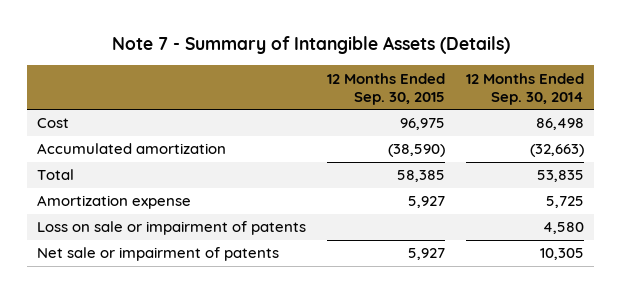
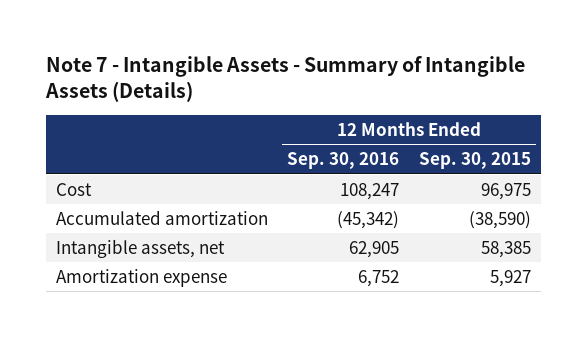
[111,36,510,55] Note 7 - Summary of Intangible Assets (Details) -> [44,55,525,103] Note 7 - Intangible Assets - Summary of Intangible Assets (Details)
[466,72,585,105] 12 Months Ended Sep. 30, 2014 -> none
none -> [287,152,400,170] Sep. 30, 2016
[37,169,75,181] Total -> [55,238,225,258] Intangible assets, net
[37,221,307,236] Loss on sale or impairment of patents -> none
[37,247,280,262] Net sale or impairment of patents -> none

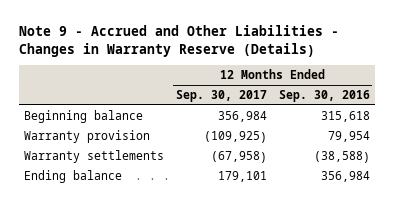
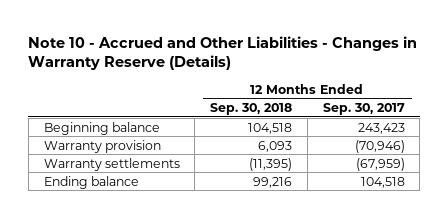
[18,25,339,57] Note 9 - Accrued and Other Liabilities - Changes in Warranty Reserve (Details) -> [28,35,418,71] Note 10 - Accrued and Other Liabilities - Changes in Warranty Reserve (Details)
[278,90,370,103] Sep. 30, 2016 -> none
none -> [210,102,293,115] Sep. 30, 2018
[217,111,267,123] 356,984 -> [357,122,405,134] 243,423
[203,131,267,144] (109,925) -> [354,139,405,153] (70,946)
[210,151,267,164] (67,958) -> [355,157,405,171] (67,959)
[217,171,267,183] 179,101 -> [360,176,405,188] 104,518

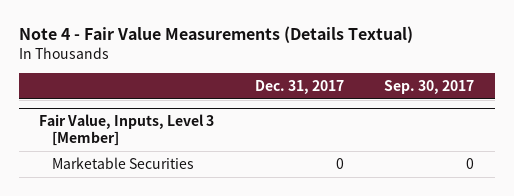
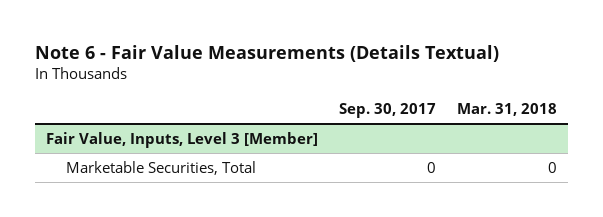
[18,26,413,44] Note 4 - Fair Value Measurements (Details Textual) -> [35,44,500,62] Note 6 - Fair Value Measurements (Details Textual)
[254,79,344,94] Dec. 31, 2017 -> none
none -> [457,103,558,117] Mar. 31, 2018
[52,157,195,170] Marketable Securities -> [66,160,257,175] Marketable Securities, Total

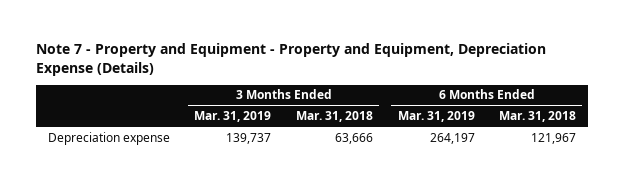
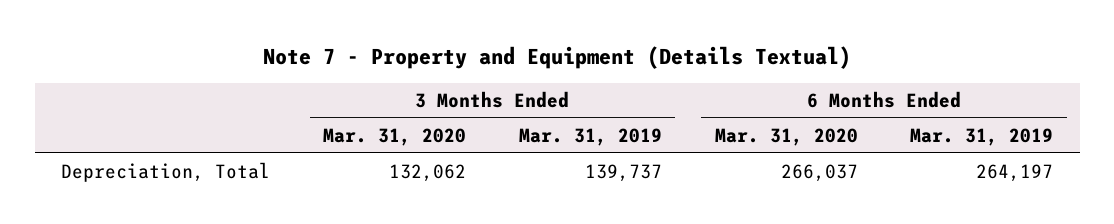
[35,43,546,76] Note 7 - Property and Equipment - Property and Equipment, Depreciation Expense (Details) -> [263,45,852,69] Note 7 - Property and Equipment (Details Textual)
[295,111,373,123] Mar. 31, 2018 -> none
[499,111,577,123] Mar. 31, 2018 -> none
none -> [322,127,466,146] Mar. 31, 2020
none -> [714,127,858,146] Mar. 31, 2020
[47,131,170,145] Depreciation expense -> [61,162,271,183] Depreciation, Total

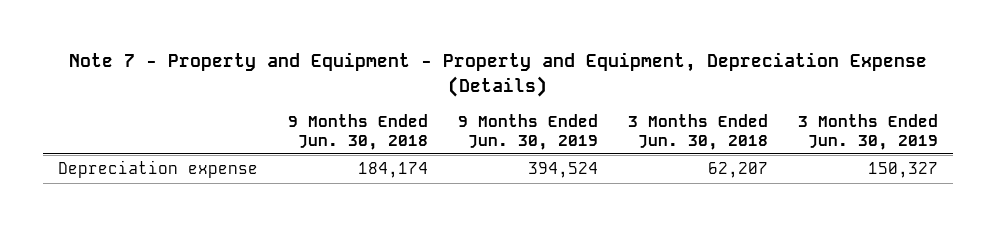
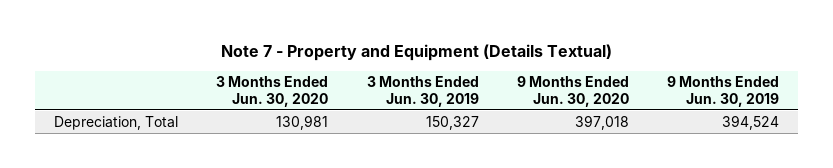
[68,52,927,97] Note 7 - Property and Equipment - Property and Equipment, Depreciation Expense (Details) -> [220,43,612,61] Note 7 - Property and Equipment (Details Textual)
[287,114,428,150] 9 Months Ended Jun. 30, 2018 -> none
[628,114,769,150] 3 Months Ended Jun. 30, 2018 -> none
none -> [216,75,329,107] 3 Months Ended Jun. 30, 2020
none -> [516,75,629,107] 9 Months Ended Jun. 30, 2020
[57,160,258,179] Depreciation expense -> [54,116,179,131] Depreciation, Total

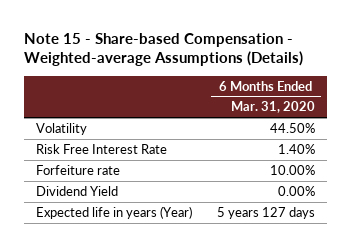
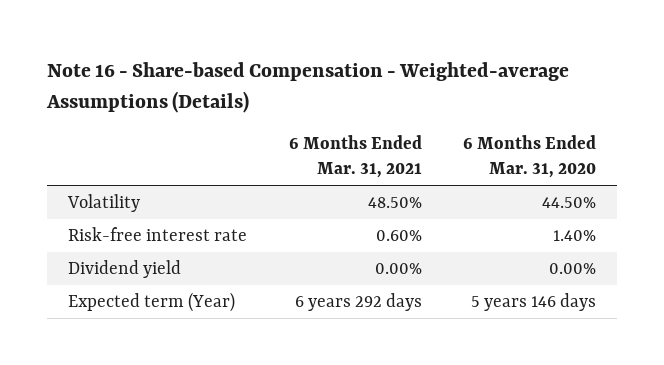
[24,32,304,67] Note 15 - Share-based Compensation - Weighted-average Assumptions (Details) -> [45,62,569,113] Note 16 - Share-based Compensation - Weighted-average Assumptions (Details)
none -> [288,135,422,179] 6 Months Ended Mar. 31, 2021
[36,164,121,175] Forfeiture rate -> none
[36,143,168,154] Risk Free Interest Rate -> [67,227,247,242] Risk-free interest rate
[36,185,119,196] Dividend Yield -> [67,260,181,279] Dividend yield
[36,205,193,219] Expected life in years (Year) -> [67,292,235,313] Expected term (Year)
[216,206,315,219] 5 years 127 days -> [471,293,597,312] 5 years 146 days

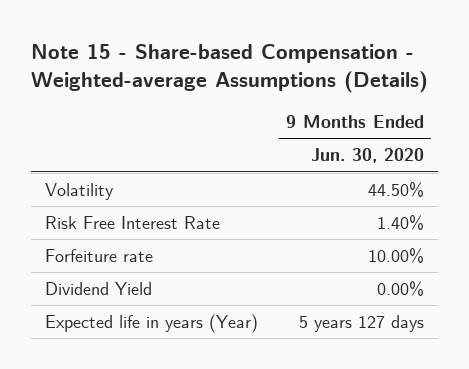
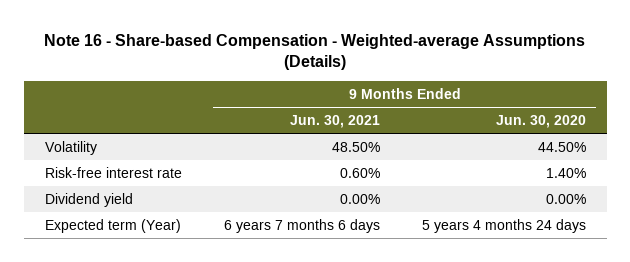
[30,43,428,94] Note 15 - Share-based Compensation - Weighted-average Assumptions (Details) -> [44,33,586,71] Note 16 - Share-based Compensation - Weighted-average Assumptions (Details)
none -> [289,115,380,129] Jun. 30, 2021
[44,248,153,262] Forfeiture rate -> none
[44,215,220,229] Risk Free Interest Rate -> [44,166,182,178] Risk-free interest rate
[44,281,152,295] Dividend Yield -> [44,192,133,207] Dividend yield
[44,313,258,333] Expected life in years (Year) -> [44,218,181,233] Expected term (Year)
[299,314,425,332] 5 years 127 days -> [421,218,586,233] 5 years 4 months 24 days

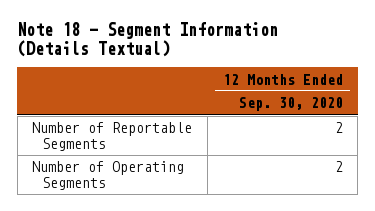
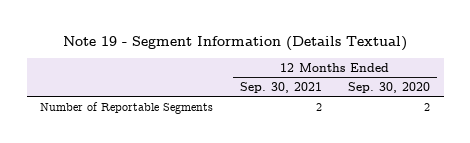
[17,22,279,58] Note 18 - Segment Information (Details Textual) -> [63,35,408,51] Note 19 - Segment Information (Details Textual)
none -> [239,81,322,93] Sep. 30, 2021
[32,161,185,191] Number of Operating Segments -> none

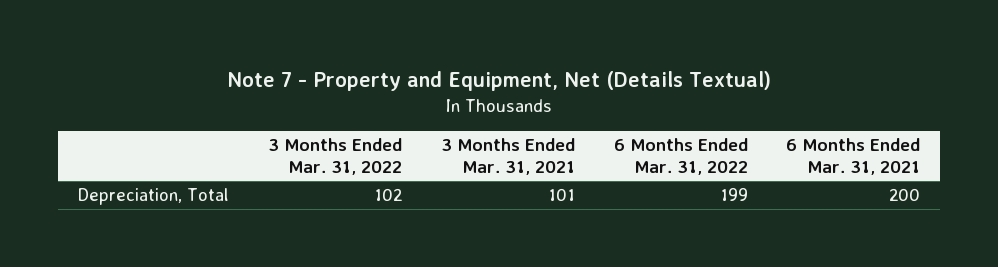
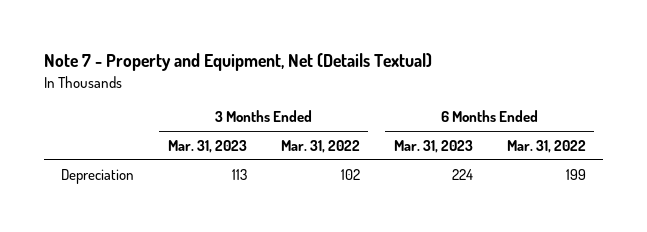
[440,138,575,175] 3 Months Ended Mar. 31, 2021 -> none
[786,138,921,175] 6 Months Ended Mar. 31, 2021 -> none
none -> [167,139,247,153] Mar. 31, 2023
none -> [393,139,473,153] Mar. 31, 2023
[77,188,230,206] Depreciation, Total -> [60,168,134,184] Depreciation

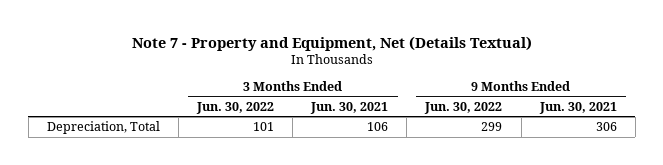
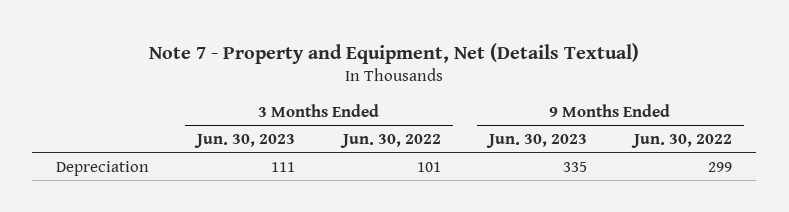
[310,102,389,115] Jun. 30, 2021 -> none
[538,102,617,115] Jun. 30, 2021 -> none
none -> [193,133,295,148] Jun. 30, 2023
none -> [485,133,587,148] Jun. 30, 2023
[46,121,160,135] Depreciation, Total -> [56,160,150,176] Depreciation

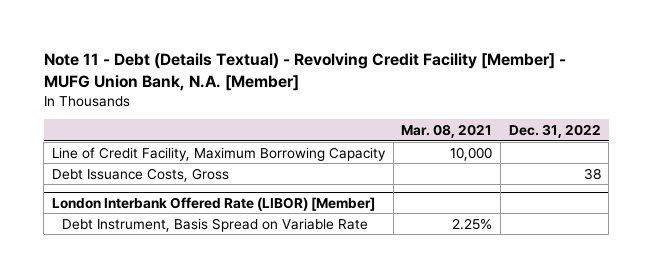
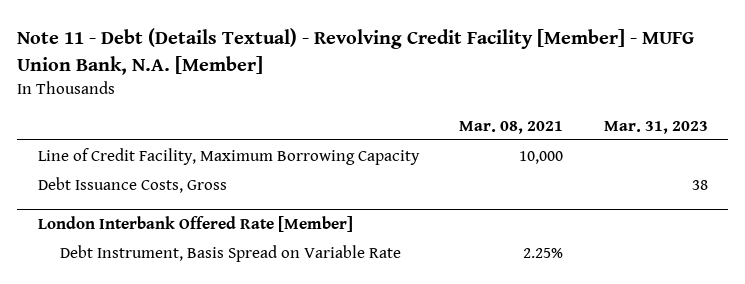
[508,124,601,139] Dec. 31, 2022 -> none
none -> [603,120,708,134] Mar. 31, 2023
[52,196,376,211] London Interbank Offered Rate (LIBOR) [Member] -> [37,216,353,233] London Interbank Offered Rate [Member]

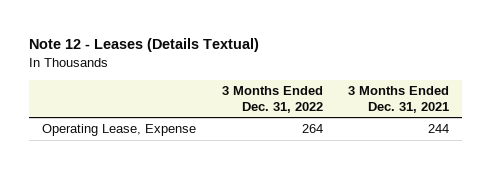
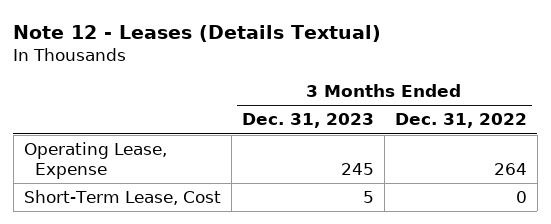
[348,85,450,113] 3 Months Ended Dec. 31, 2021 -> none
none -> [241,113,374,129] Dec. 31, 2023
none -> [23,190,221,206] Short-Term Lease, Cost

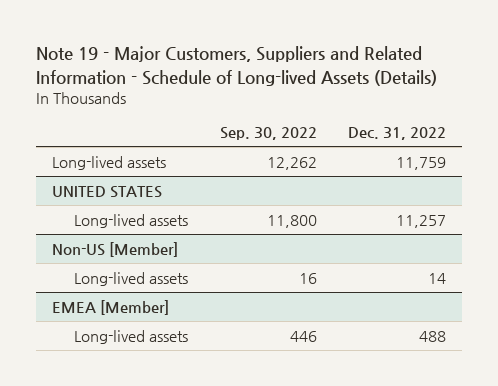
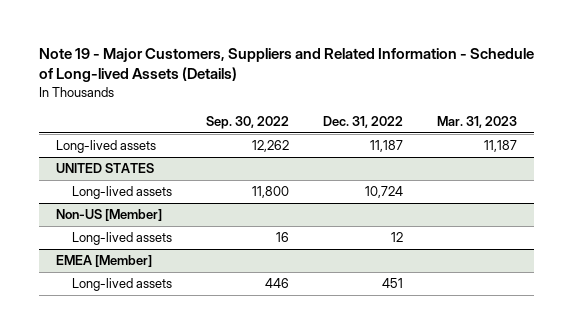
none -> [436,115,517,128] Mar. 31, 2023
[396,156,447,170] 11,759 -> [369,140,403,153] 11,187
[396,214,447,228] 11,257 -> [364,186,403,199] 10,724
[428,272,447,284] 14 -> [390,232,403,243] 12
[419,330,447,342] 488 -> [381,278,403,289] 451

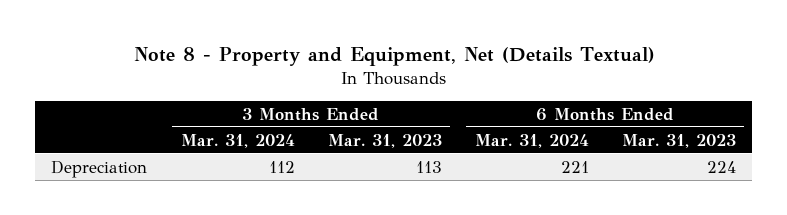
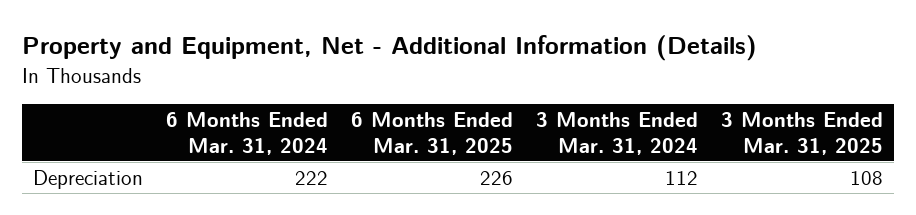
[133,47,655,67] Note 8 - Property and Equipment, Net (Details Textual) -> [21,35,757,62] Property and Equipment, Net - Additional Information (Details)
[327,133,442,148] Mar. 31, 2023 -> none
[621,133,736,148] Mar. 31, 2023 -> none
none -> [350,112,513,155] 6 Months Ended Mar. 31, 2025
none -> [720,112,883,155] 3 Months Ended Mar. 31, 2025
[560,160,589,173] 221 -> [294,170,328,185] 222

